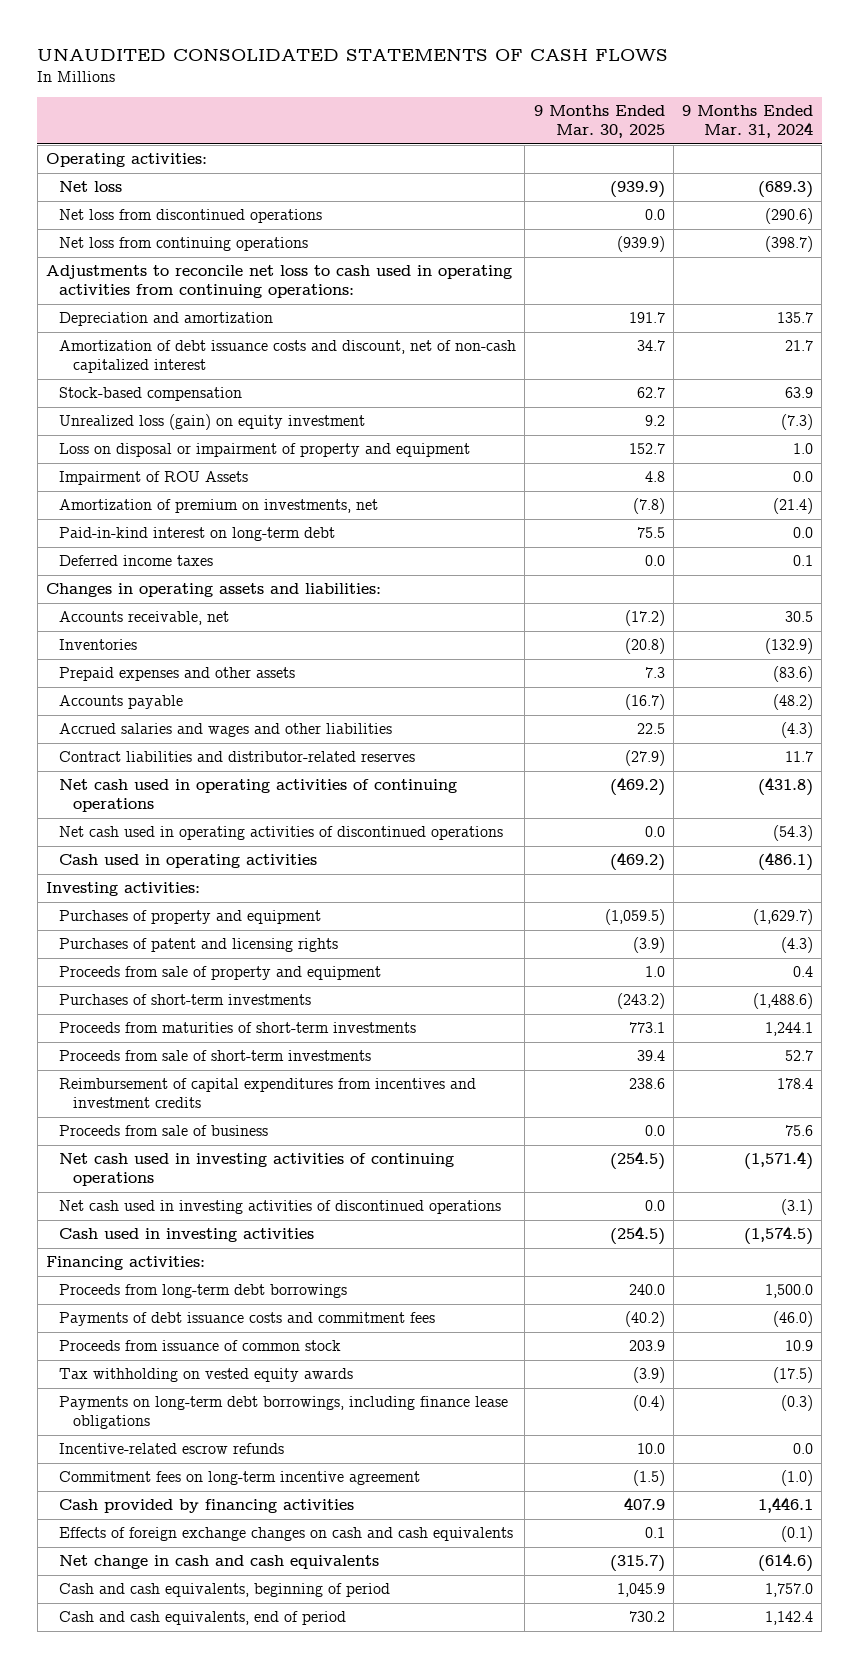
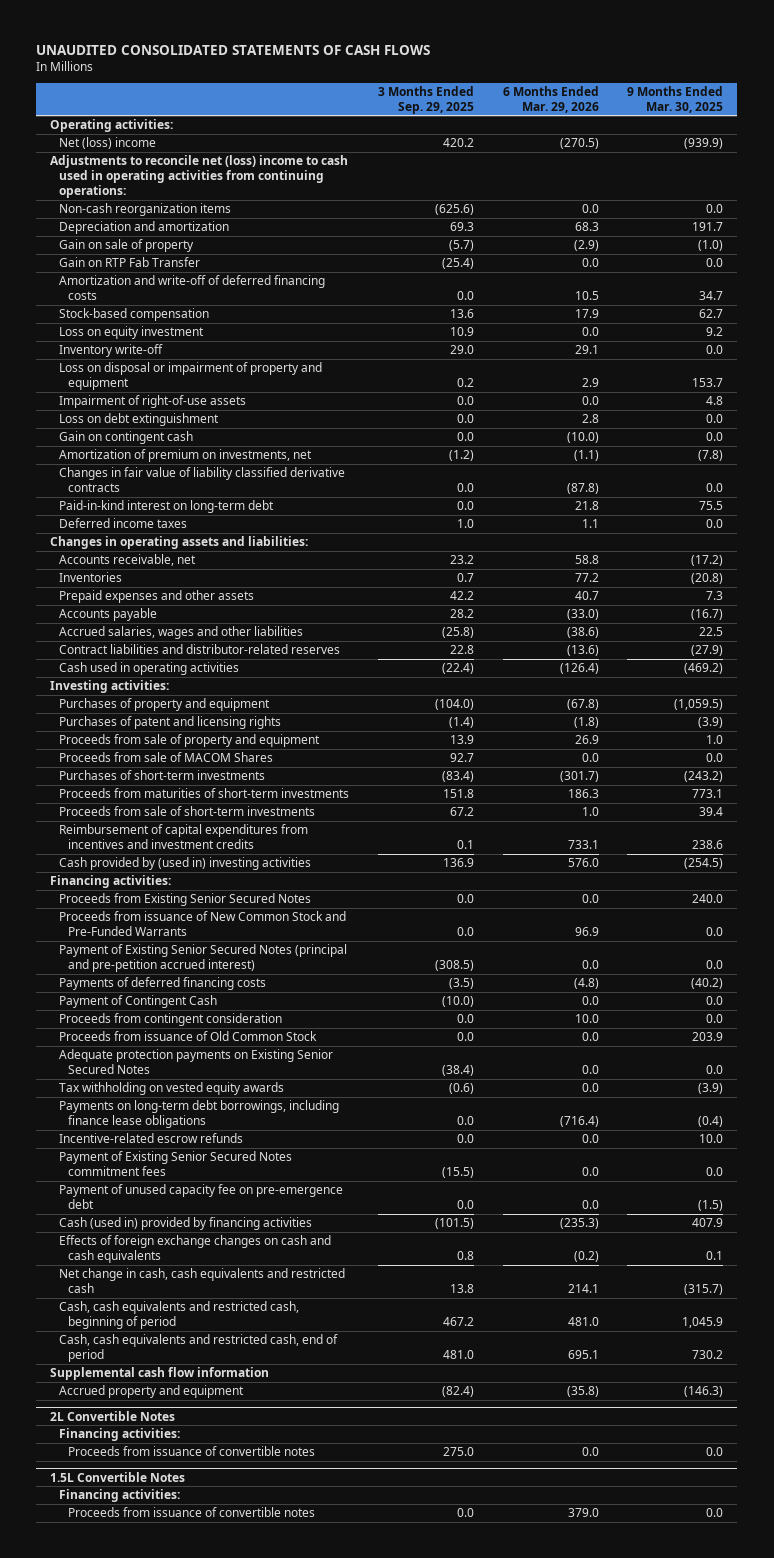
[681,105,813,138] 9 Months Ended Mar. 31, 2024 -> none
none -> [377,85,474,114] 3 Months Ended Sep. 29, 2025
none -> [502,85,599,113] 6 Months Ended Mar. 29, 2026
[59,209,323,224] Net loss from discontinued operations -> none
[59,237,309,252] Net loss from continuing operations -> none
[59,181,123,193] Net loss -> [59,137,157,150] Net (loss) income
[45,265,512,298] Adjustments to reconcile net loss to cash used in operating activities from continuing operations: -> [50,155,349,199] Adjustments to reconcile net (loss) income to cash used in operating activities from continuing operations:
none -> [59,203,232,217] Non-cash reorganization items
none -> [59,239,195,253] Gain on sale of property
none -> [59,257,201,268] Gain on RTP Fab Transfer
[59,340,517,373] Amortization of debt issuance costs and discount, net of non-cash capitalized interest -> [59,275,326,301] Amortization and write-off of deferred financing costs
[59,414,366,431] Unrealized loss (gain) on equity investment -> [59,326,205,340] Loss on equity investment
none -> [59,344,164,358] Inventory write-off
[628,443,665,455] 152.7 -> [692,378,724,388] 153.7
[59,471,249,486] Impairment of ROU Assets -> [59,395,247,409] Impairment of right-of-use assets
none -> [59,413,220,427] Loss on debt extinguishment
none -> [59,431,194,445] Gain on contingent cash
none -> [59,467,346,493] Changes in fair value of liability classified derivative contracts
[59,723,393,738] Accrued salaries and wages and other liabilities -> [59,626,304,640] Accrued salaries, wages and other liabilities
[59,779,458,812] Net cash used in operating activities of continuing operations -> none
[59,826,504,841] Net cash used in operating activities of discontinued operations -> none
none -> [59,752,274,763] Proceeds from sale of MACOM Shares
[59,1125,269,1137] Proceeds from sale of business -> none
[59,1153,455,1186] Net cash used in investing activities of continuing operations -> none
[59,1200,502,1215] Net cash used in investing activities of discontinued operations -> none
[59,1228,315,1243] Cash used in investing activities -> [59,857,312,871] Cash provided by (used in) investing activities
[59,1284,348,1299] Proceeds from long-term debt borrowings -> none
none -> [59,893,312,907] Proceeds from Existing Senior Secured Notes
none -> [59,911,347,937] Proceeds from issuance of New Common Stock and Pre-Funded Warrants
none -> [59,944,348,973] Payment of Existing Senior Secured Notes (principal and pre-petition accrued interest)
[59,1312,436,1327] Payments of debt issuance costs and commitment fees -> [59,977,267,991] Payments of deferred financing costs
none -> [59,995,218,1009] Payment of Contingent Cash
none -> [59,1013,283,1027] Proceeds from contingent consideration
[59,1340,342,1352] Proceeds from issuance of common stock -> [59,1031,318,1042] Proceeds from issuance of Old Common Stock
none -> [59,1049,334,1075] Adequate protection payments on Existing Senior Secured Notes
[59,1471,421,1486] Commitment fees on long-term incentive agreement -> none
none -> [59,1151,293,1177] Payment of Existing Senior Secured Notes commitment fees
none -> [59,1184,344,1210] Payment of unused capacity fee on pre-emergence debt
[59,1499,355,1514] Cash provided by financing activities -> [59,1217,313,1231] Cash (used in) provided by financing activities
[59,1555,380,1570] Net change in cash and cash equivalents -> [59,1268,346,1294] Net change in cash, cash equivalents and restricted cash
[59,1583,391,1598] Cash and cash equivalents, beginning of period -> [59,1301,300,1330] Cash, cash equivalents and restricted cash, beginning of period
[59,1611,347,1626] Cash and cash equivalents, end of period -> [59,1334,339,1363] Cash, cash equivalents and restricted cash, end of period
none -> [50,1367,270,1381] Supplemental cash flow information
none -> [59,1385,245,1399] Accrued property and equipment
none -> [50,1410,176,1421] 2L Convertible Notes
none -> [59,1428,181,1442] Financing activities:
none -> [68,1446,316,1457] Proceeds from issuance of convertible notes
none -> [50,1471,186,1482] 1.5L Convertible Notes
none -> [59,1489,181,1503] Financing activities:
none -> [68,1507,316,1518] Proceeds from issuance of convertible notes

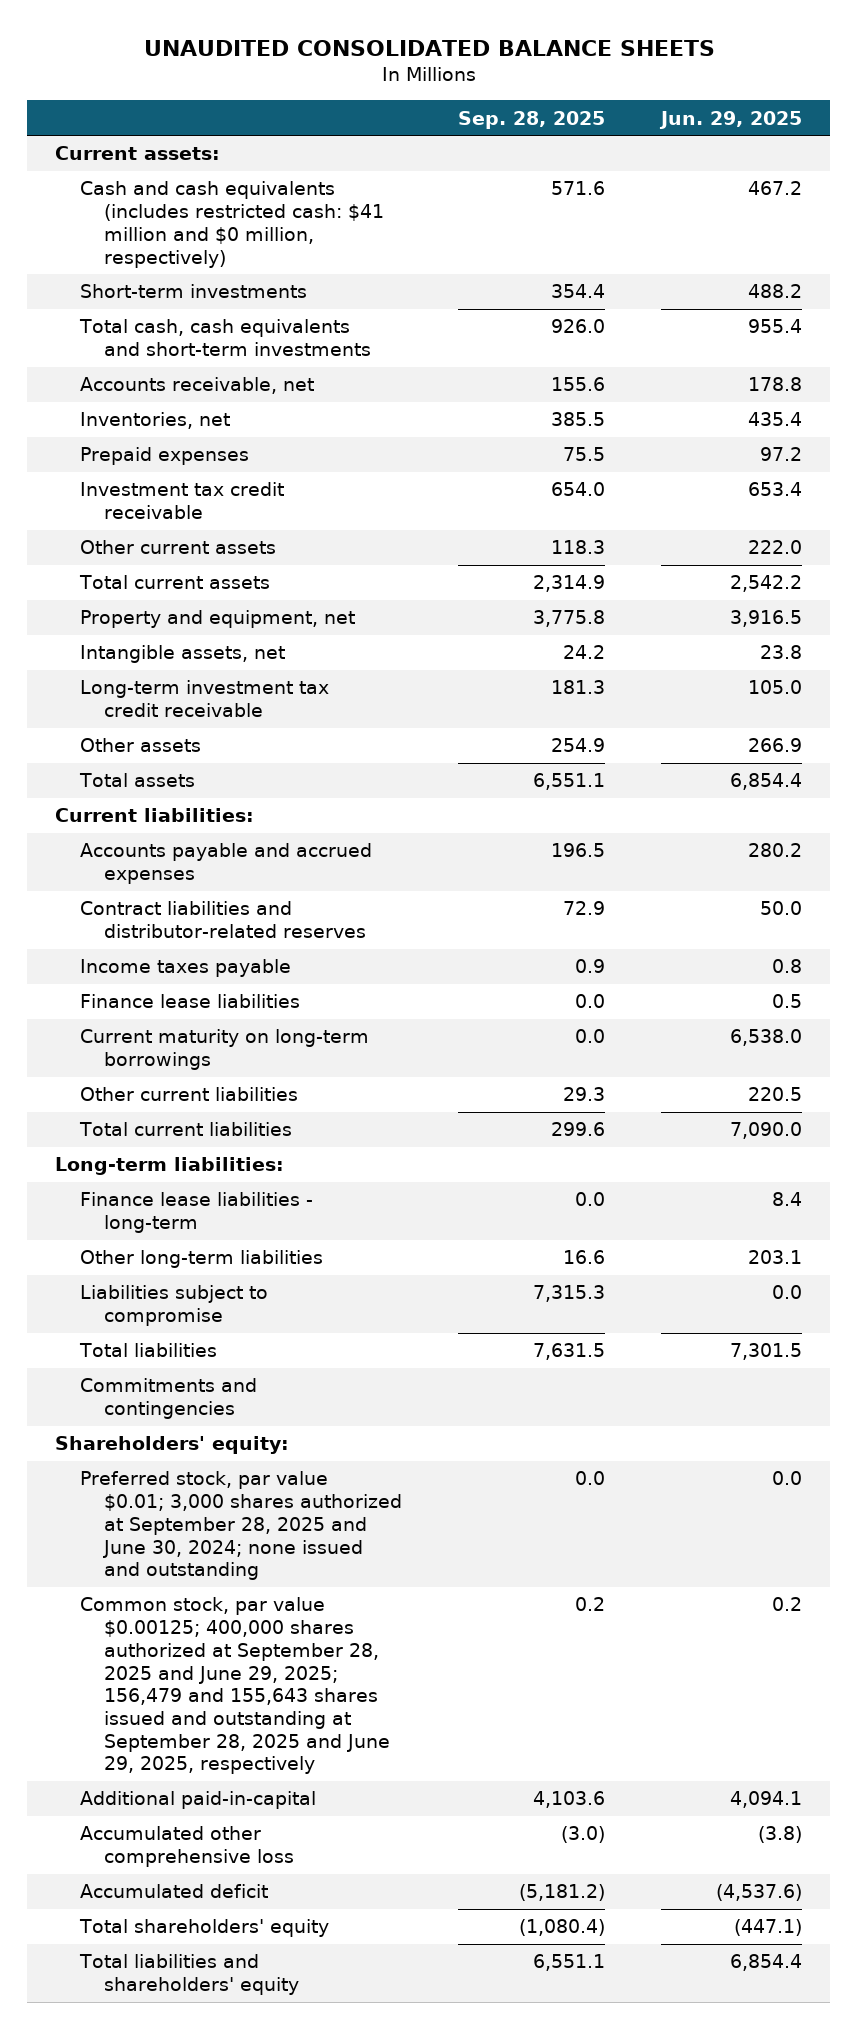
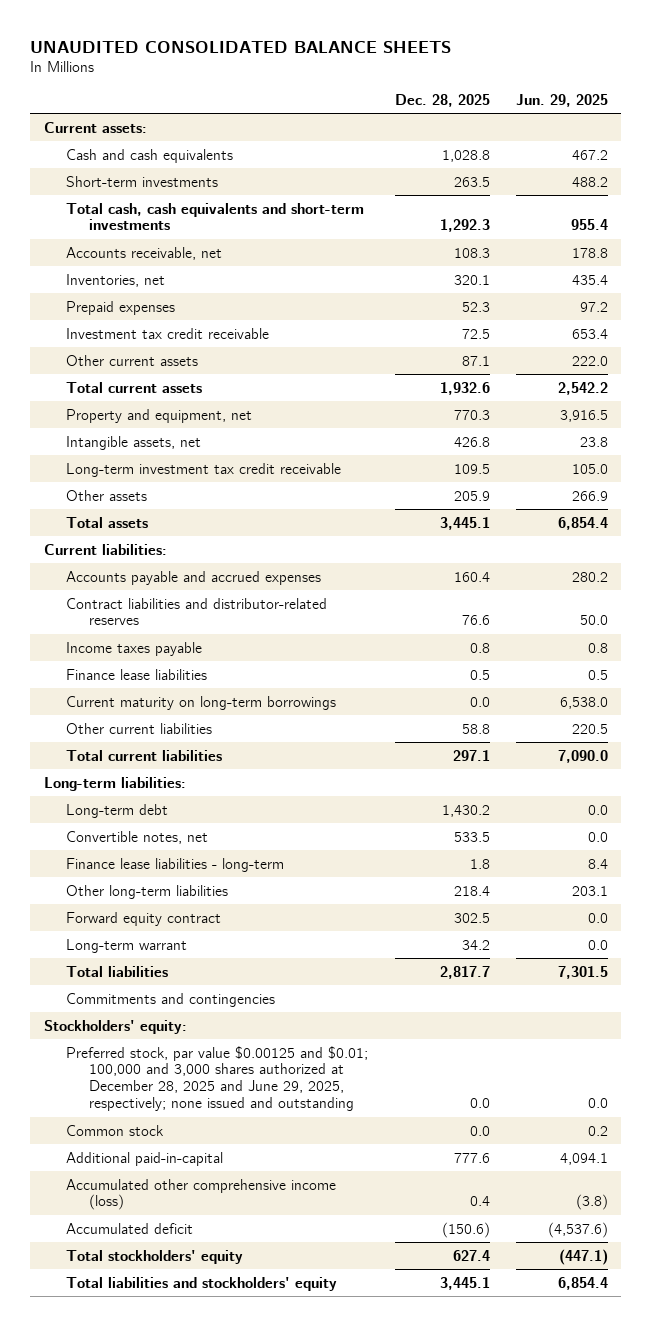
[458,110,606,129] Sep. 28, 2025 -> none
none -> [394,93,490,107] Dec. 28, 2025
[79,181,385,268] Cash and cash equivalents (includes restricted cash: $41 million and $0 million, respectively) -> [66,148,234,163] Cash and cash equivalents
none -> [66,803,169,818] Long-term debt
none -> [66,830,209,844] Convertible notes, net
[79,1285,268,1327] Liabilities subject to compromise -> none
none -> [66,911,222,926] Forward equity contract
none -> [66,938,188,953] Long-term warrant
[55,1436,290,1455] Shareholders' equity: -> [43,1019,187,1034] Stockholders' equity:
[79,1471,403,1581] Preferred stock, par value $0.01; 3,000 shares authorized at September 28, 2025 and June 30, 2024; none issued and outstanding -> [66,1045,369,1112] Preferred stock, par value $0.00125 and $0.01; 100,000 and 3,000 shares authorized at December 28, 2025 and June 29, 2025, respectively; none issued and outstanding
[79,1597,391,1775] Common stock, par value $0.00125; 400,000 shares authorized at September 28, 2025 and June 29, 2025; 156,479 and 155,643 shares issued and outstanding at September 28, 2025 and June 29, 2025, respectively -> [66,1124,165,1136] Common stock
[79,1826,295,1868] Accumulated other comprehensive loss -> [66,1178,337,1211] Accumulated other comprehensive income (loss)
[78,1919,329,1938] Total shareholders' equity -> [66,1249,244,1264] Total stockholders' equity
[78,1954,300,1996] Total liabilities and shareholders' equity -> [66,1276,338,1291] Total liabilities and stockholders' equity

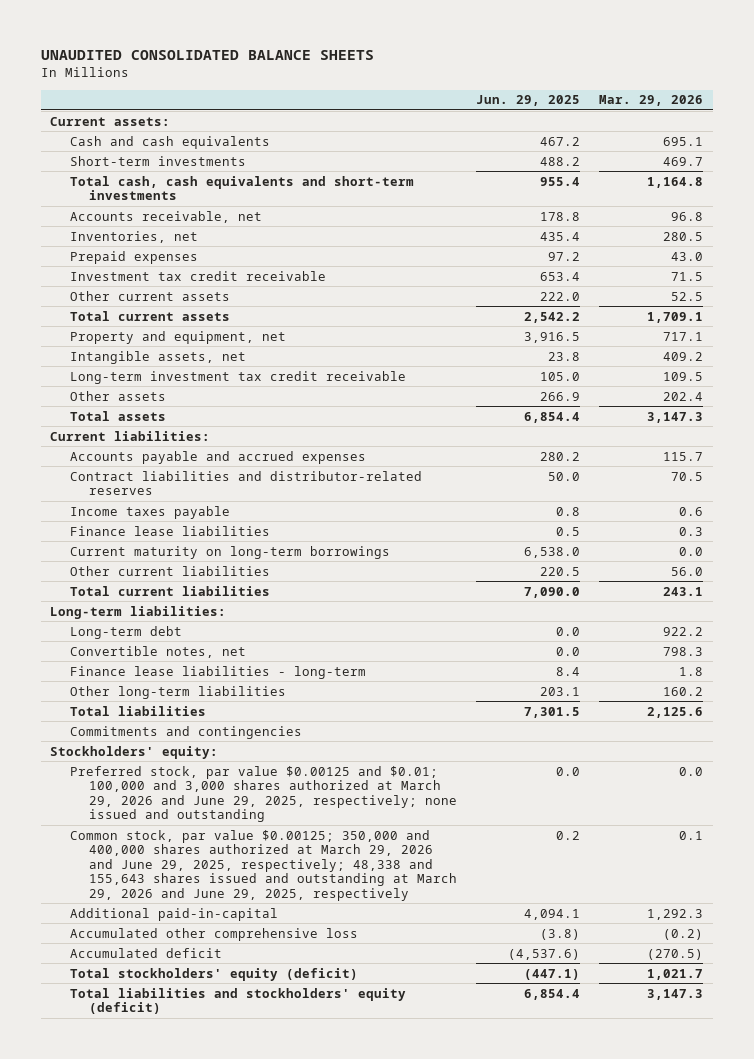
[394,93,490,107] Dec. 28, 2025 -> none
none -> [599,95,704,107] Mar. 29, 2026
[66,911,222,926] Forward equity contract -> none
[66,938,188,953] Long-term warrant -> none
[66,1045,369,1112] Preferred stock, par value $0.00125 and $0.01; 100,000 and 3,000 shares authorized at December 28, 2025 and June 29, 2025, respectively; none issued and outstanding -> [69,765,458,823] Preferred stock, par value $0.00125 and $0.01; 100,000 and 3,000 shares authorized at March 29, 2026 and June 29, 2025, respectively; none issued and outstanding
[66,1124,165,1136] Common stock -> [69,829,458,901] Common stock, par value $0.00125; 350,000 and 400,000 shares authorized at March 29, 2026 and June 29, 2025, respectively; 48,338 and 155,643 shares issued and outstanding at March 29, 2026 and June 29, 2025, respectively
[66,1178,337,1211] Accumulated other comprehensive income (loss) -> [69,927,358,941] Accumulated other comprehensive loss
[66,1249,244,1264] Total stockholders' equity -> [69,967,358,981] Total stockholders' equity (deficit)
[66,1276,338,1291] Total liabilities and stockholders' equity -> [69,987,406,1015] Total liabilities and stockholders' equity (deficit)

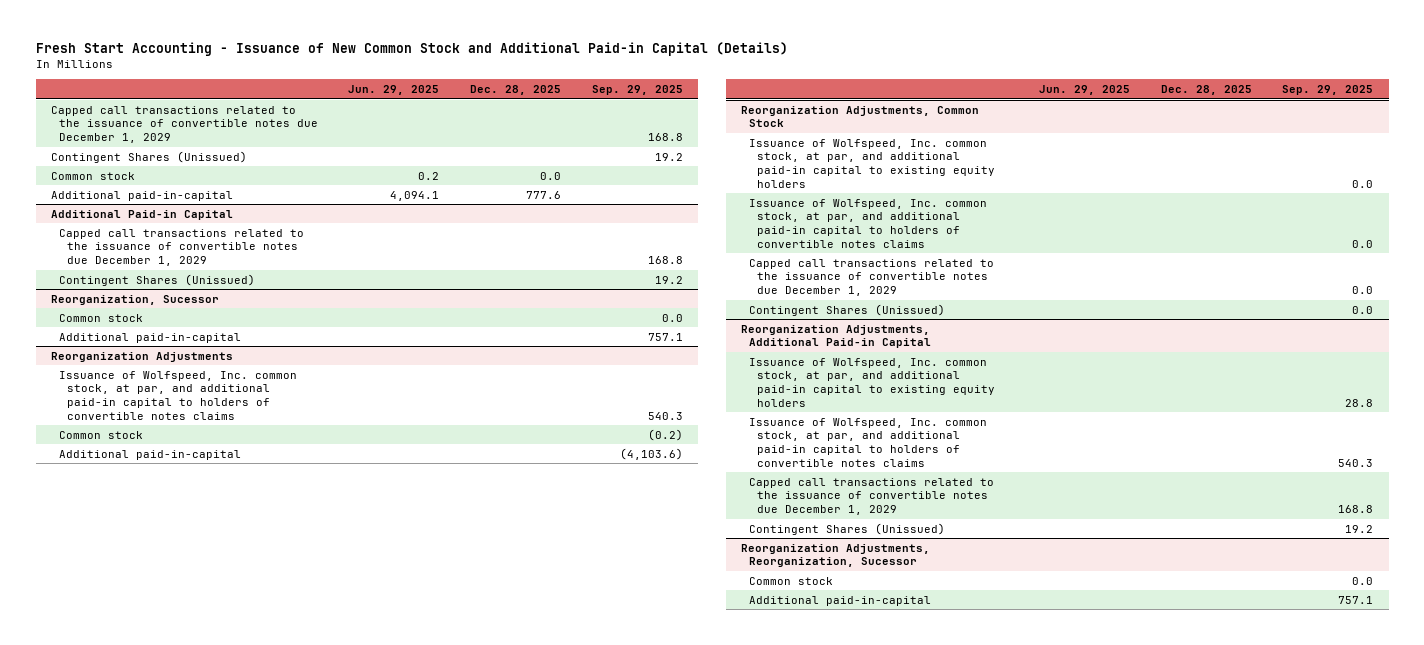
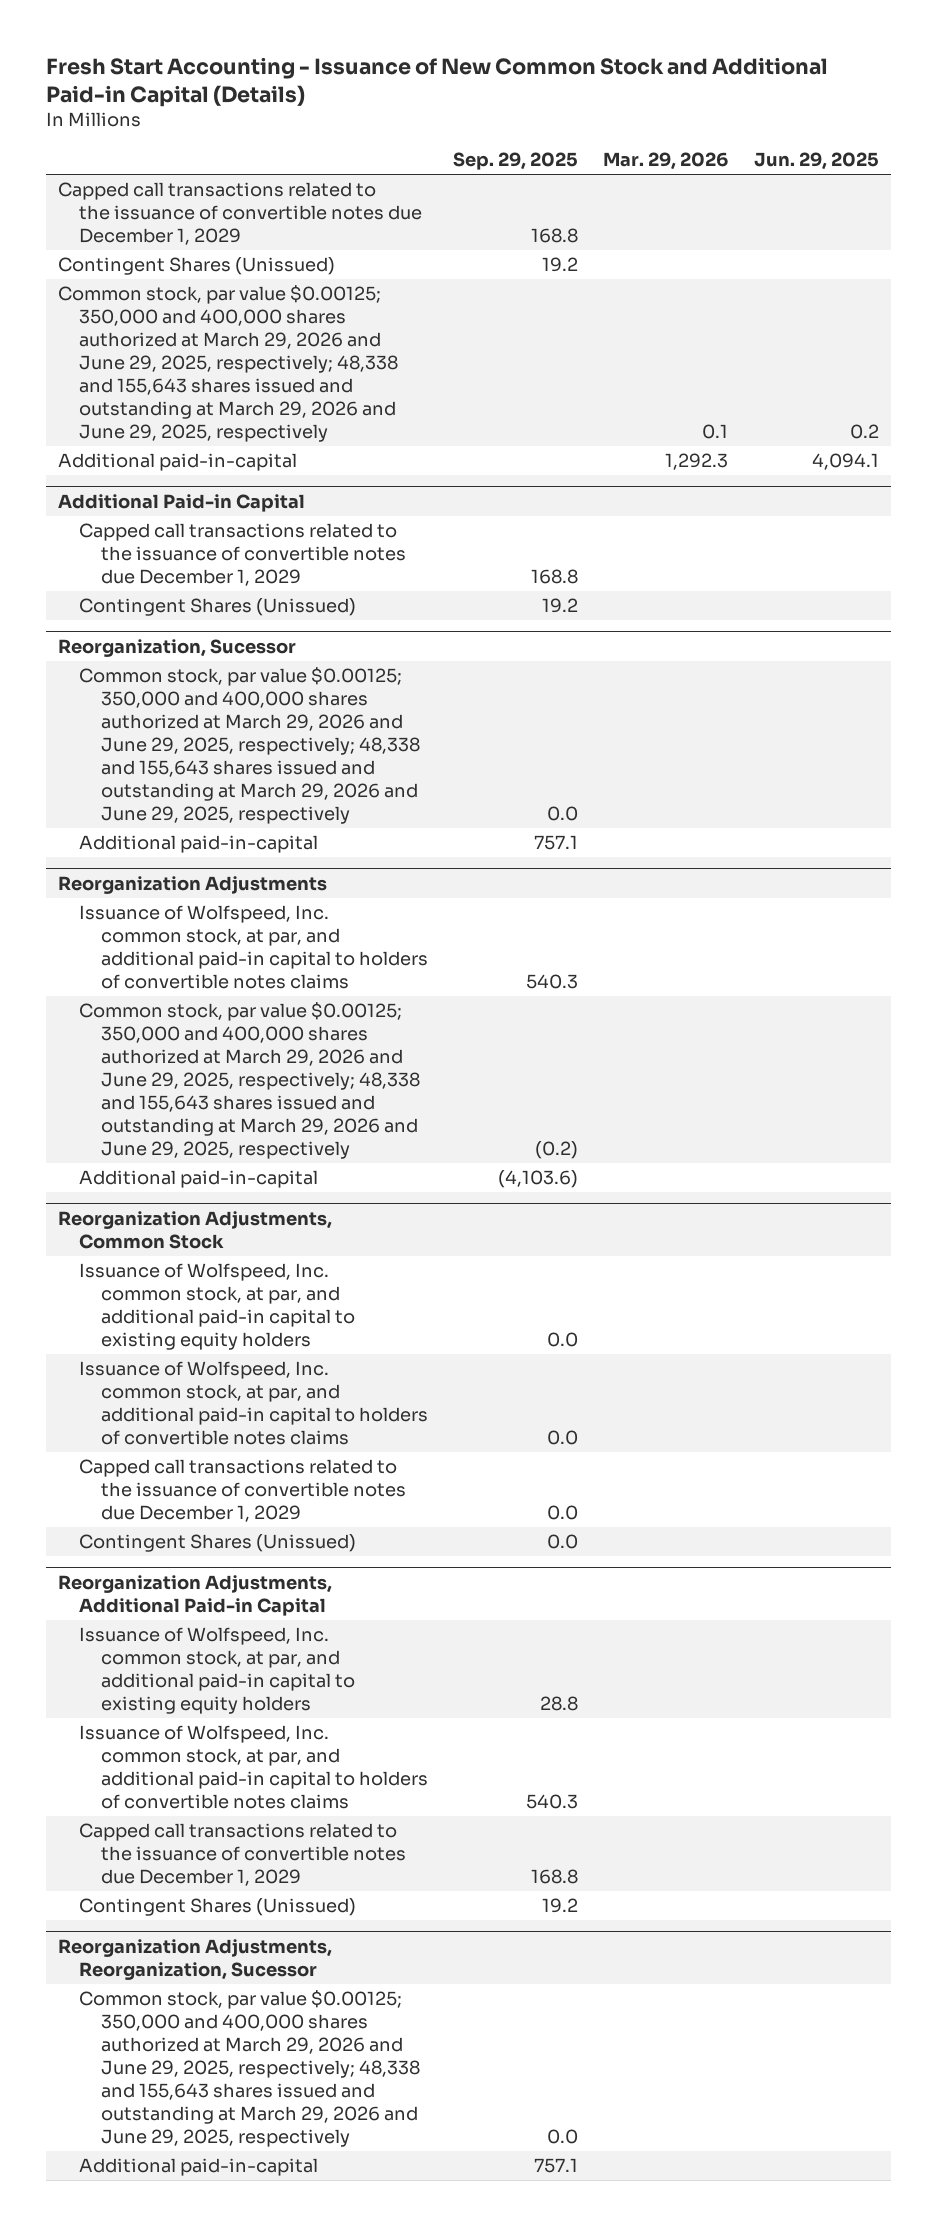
[470,85,562,96] Dec. 28, 2025 -> none
none -> [603,151,729,170] Mar. 29, 2026
[50,171,135,180] Common stock -> [58,285,399,442] Common stock, par value $0.00125; 350,000 and 400,000 shares authorized at March 29, 2026 and June 29, 2025, respectively; 48,338 and 155,643 shares issued and outstanding at March 29, 2026 and June 29, 2025, respectively
[58,313,143,322] Common stock -> [79,667,420,824] Common stock, par value $0.00125; 350,000 and 400,000 shares authorized at March 29, 2026 and June 29, 2025, respectively; 48,338 and 155,643 shares issued and outstanding at March 29, 2026 and June 29, 2025, respectively
[58,430,143,439] Common stock -> [79,1002,420,1159] Common stock, par value $0.00125; 350,000 and 400,000 shares authorized at March 29, 2026 and June 29, 2025, respectively; 48,338 and 155,643 shares issued and outstanding at March 29, 2026 and June 29, 2025, respectively
[749,576,834,585] Common stock -> [79,1990,420,2147] Common stock, par value $0.00125; 350,000 and 400,000 shares authorized at March 29, 2026 and June 29, 2025, respectively; 48,338 and 155,643 shares issued and outstanding at March 29, 2026 and June 29, 2025, respectively

